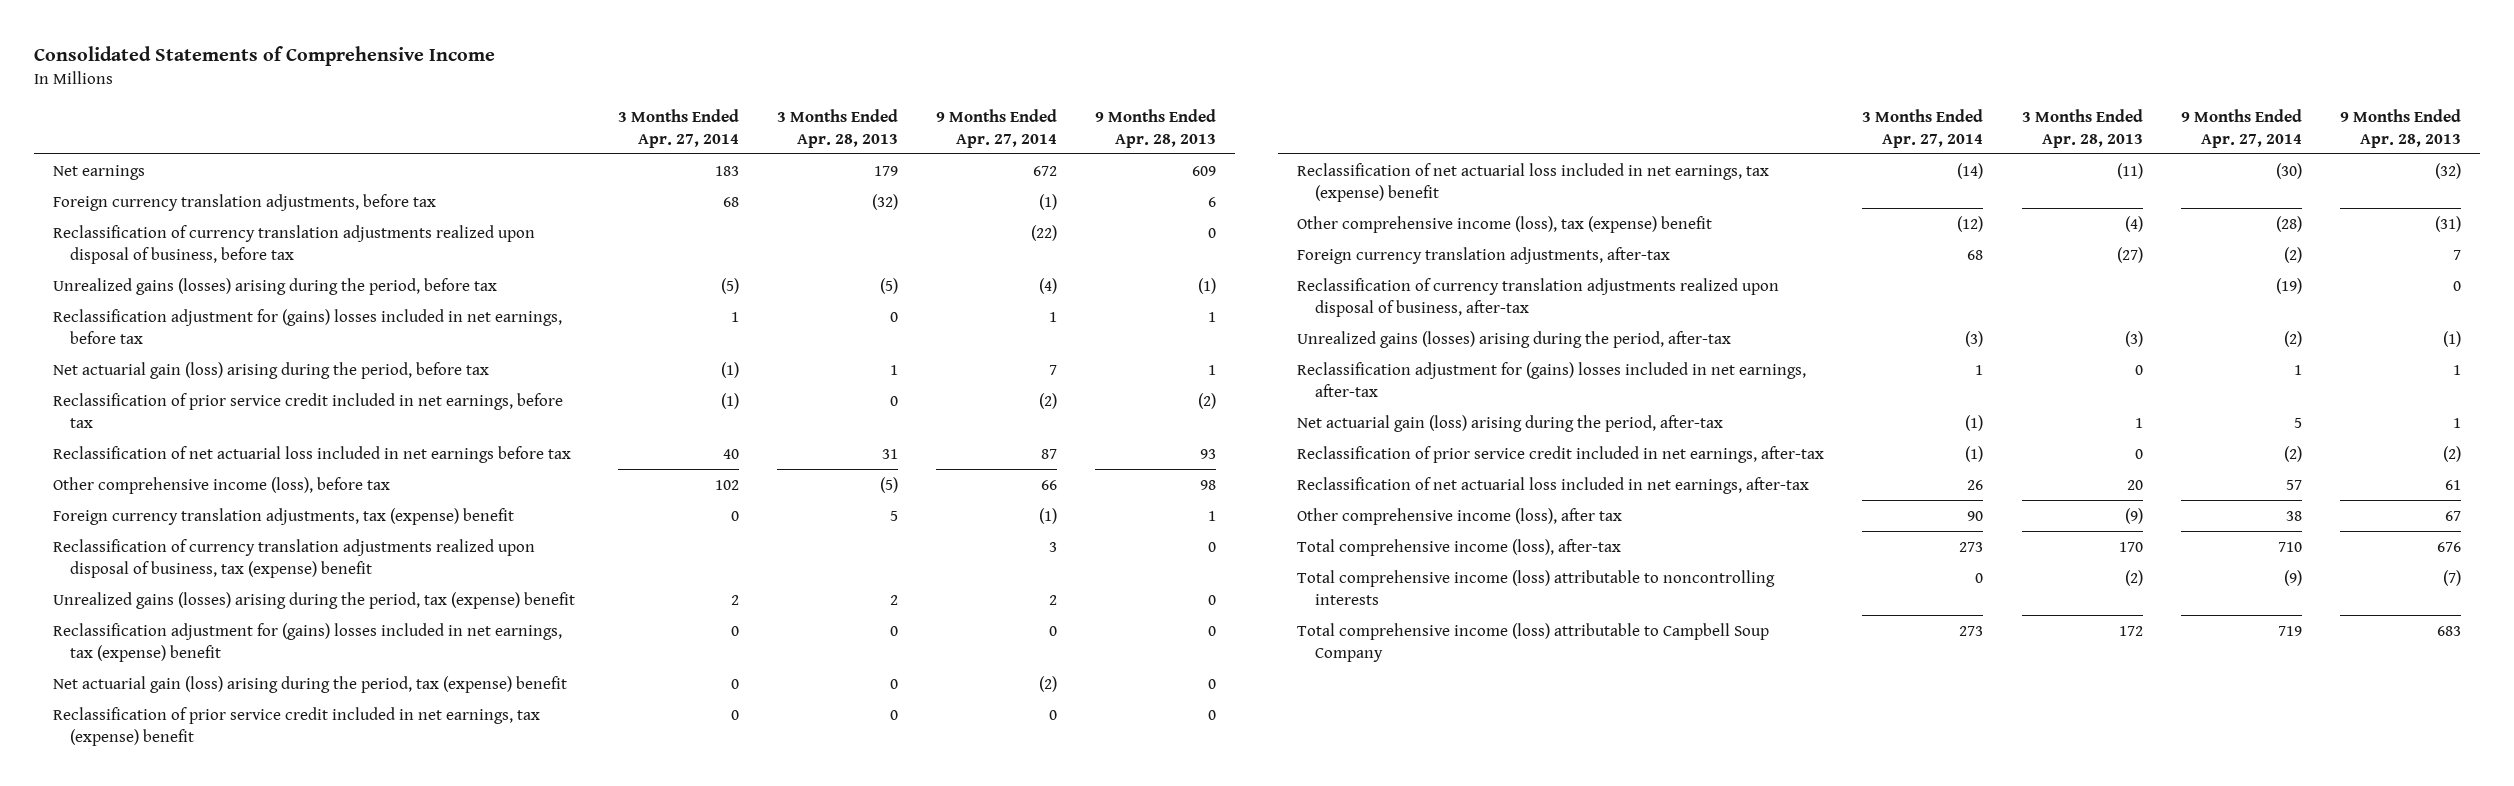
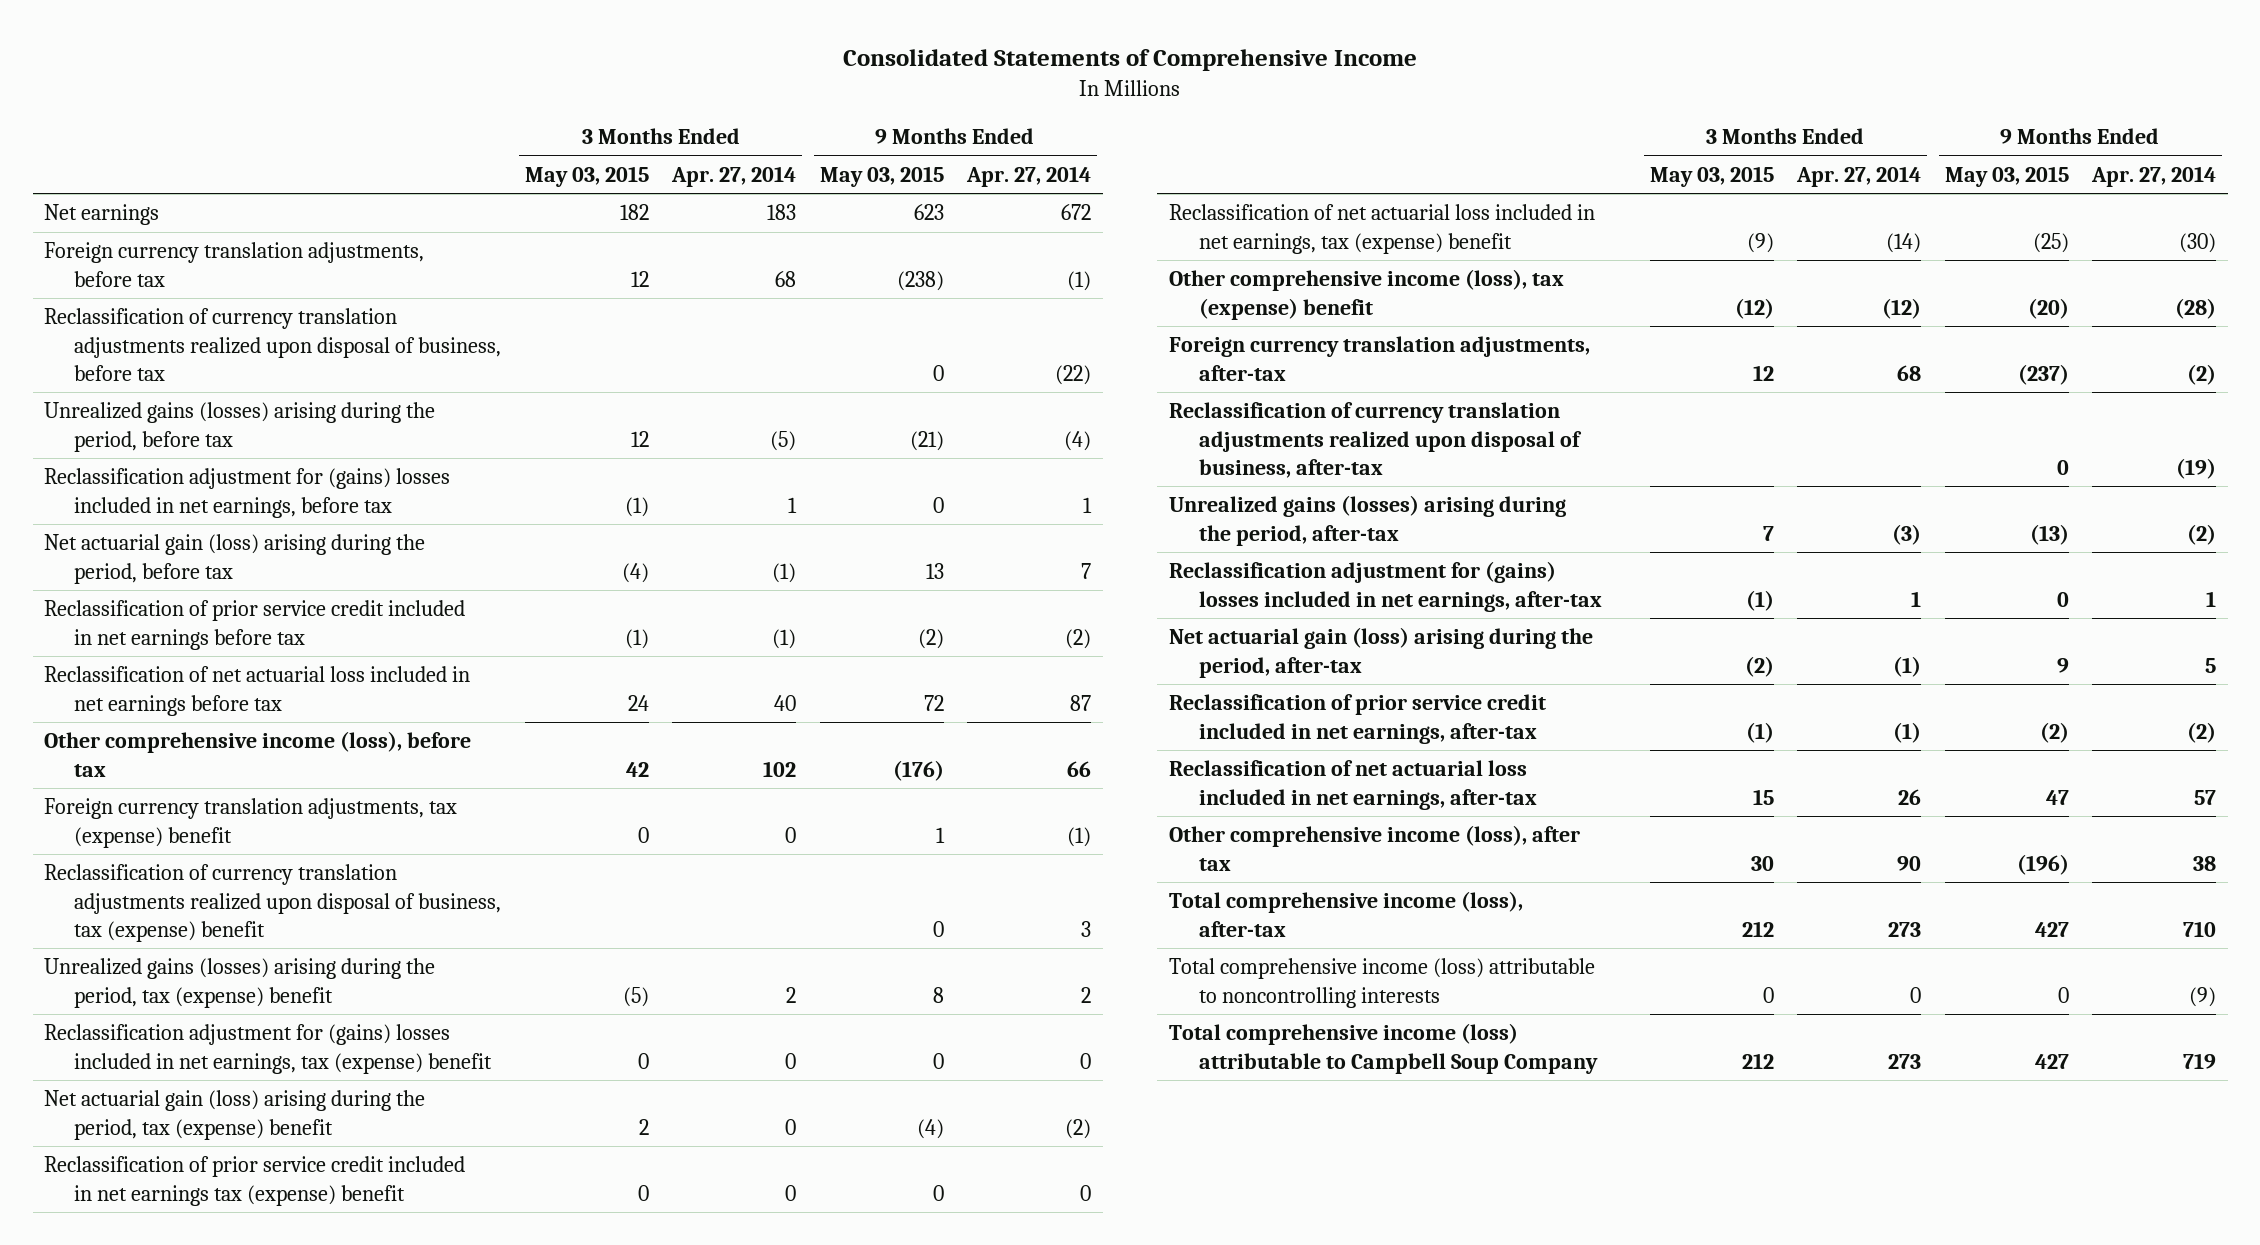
[777,108,899,148] 3 Months Ended Apr. 28, 2013 -> none
[1095,108,1217,148] 9 Months Ended Apr. 28, 2013 -> none
none -> [524,165,649,187] May 03, 2015
none -> [819,165,944,187] May 03, 2015
[52,392,563,428] Reclassification of prior service credit included in net earnings, before tax -> [44,600,466,650] Reclassification of prior service credit included in net earnings before tax
[52,706,540,746] Reclassification of prior service credit included in net earnings, tax (expense) benefit -> [44,1156,466,1206] Reclassification of prior service credit included in net earnings tax (expense) benefit

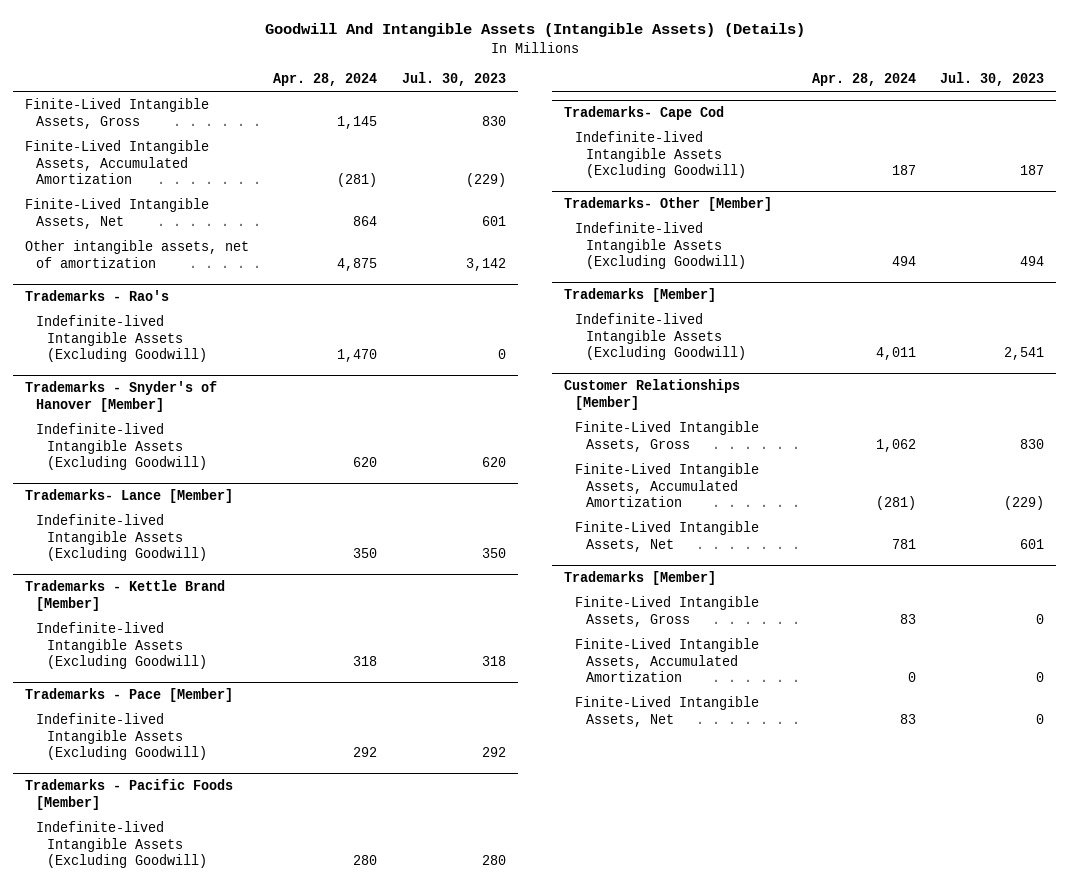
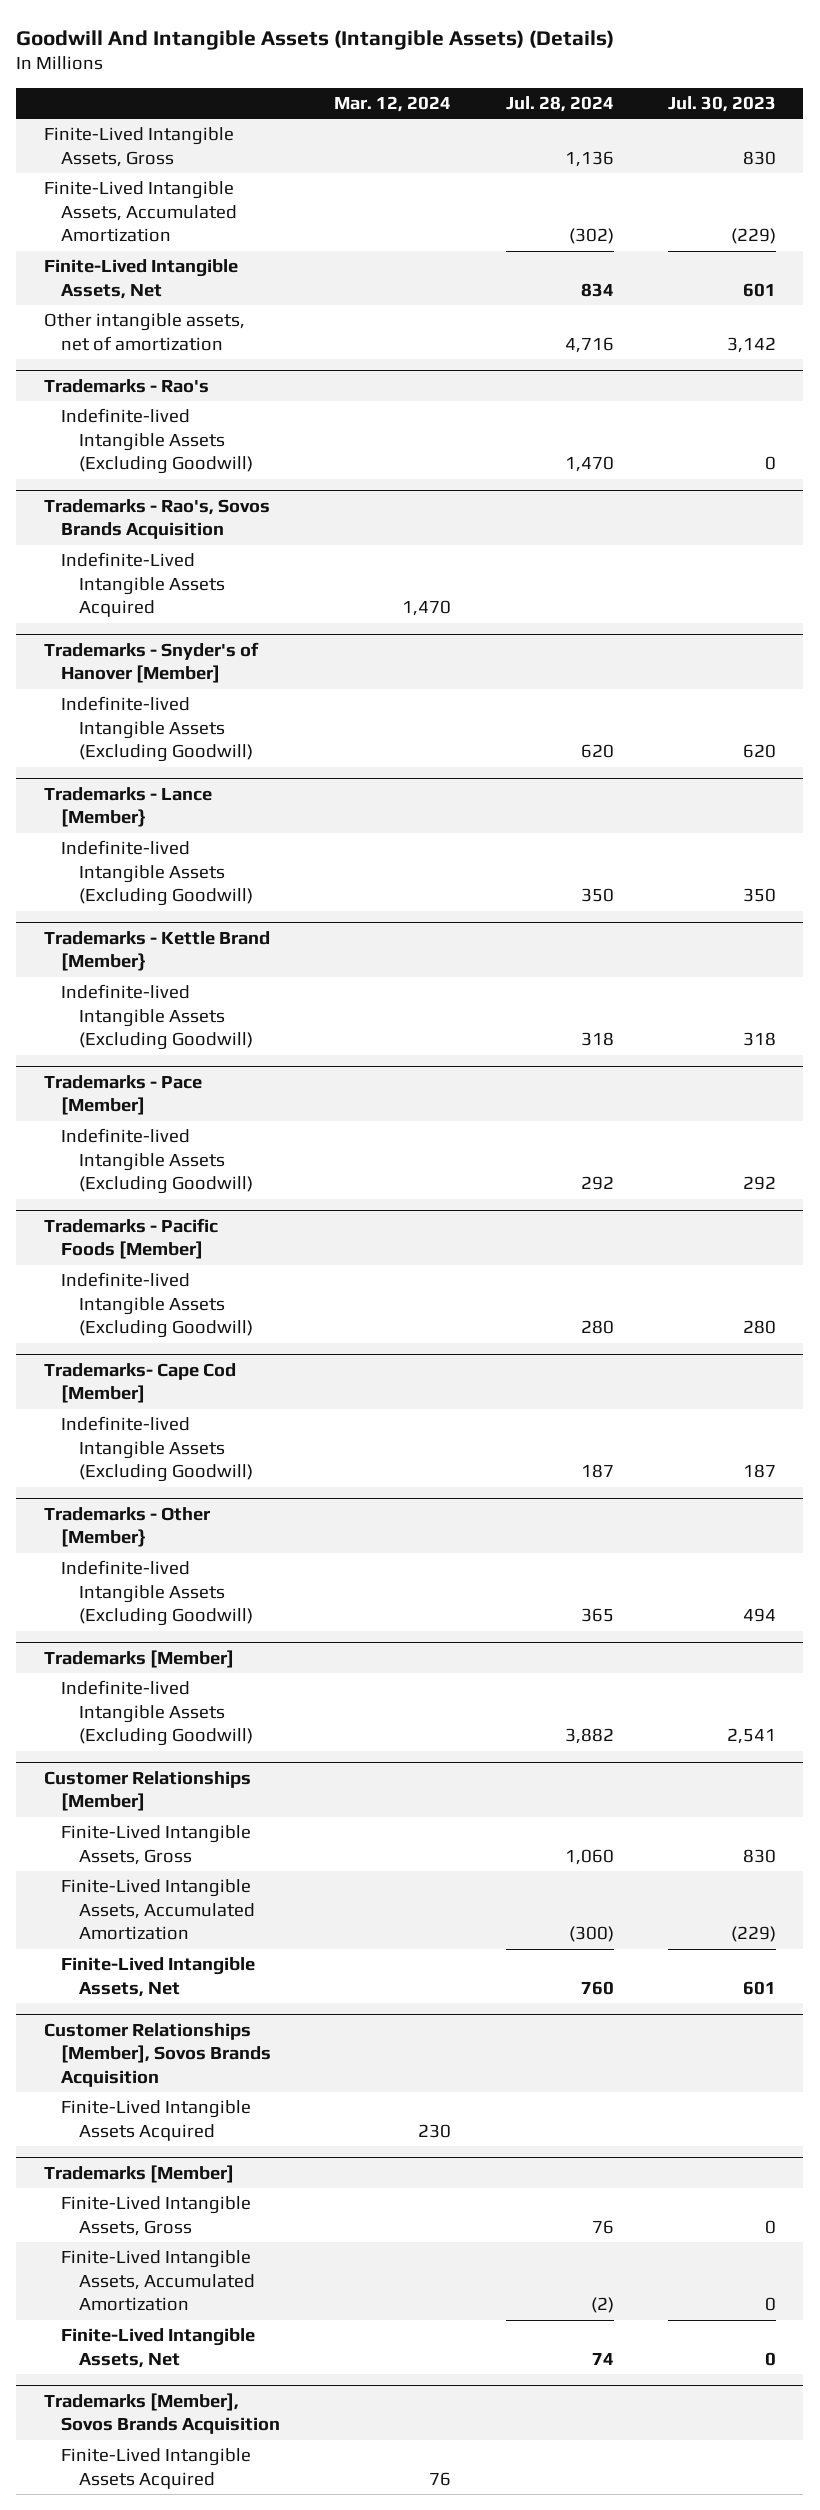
[273,73,378,87] Apr. 28, 2024 -> none
none -> [334,95,452,112] Mar. 12, 2024
none -> [505,95,614,112] Jul. 28, 2024
none -> [43,499,270,540] Trademarks - Rao's, Sovos Brands Acquisition
none -> [61,552,225,618] Indefinite-Lived Intangible Assets Acquired
[25,489,234,504] Trademarks- Lance [Member] -> [43,787,212,828] Trademarks - Lance [Member}
[25,580,226,612] Trademarks - Kettle Brand [Member] -> [43,931,270,972] Trademarks - Kettle Brand [Member}
[563,106,724,121] Trademarks- Cape Cod -> [43,1363,236,1404] Trademarks- Cape Cod [Member]
[563,197,772,212] Trademarks- Other [Member] -> [43,1507,211,1548] Trademarks - Other [Member}
none -> [43,2023,272,2087] Customer Relationships [Member], Sovos Brands Acquisition
none -> [61,2100,252,2141] Finite-Lived Intangible Assets Acquired
none -> [43,2393,281,2435] Trademarks [Member], Sovos Brands Acquisition
none -> [61,2448,252,2489] Finite-Lived Intangible Assets Acquired

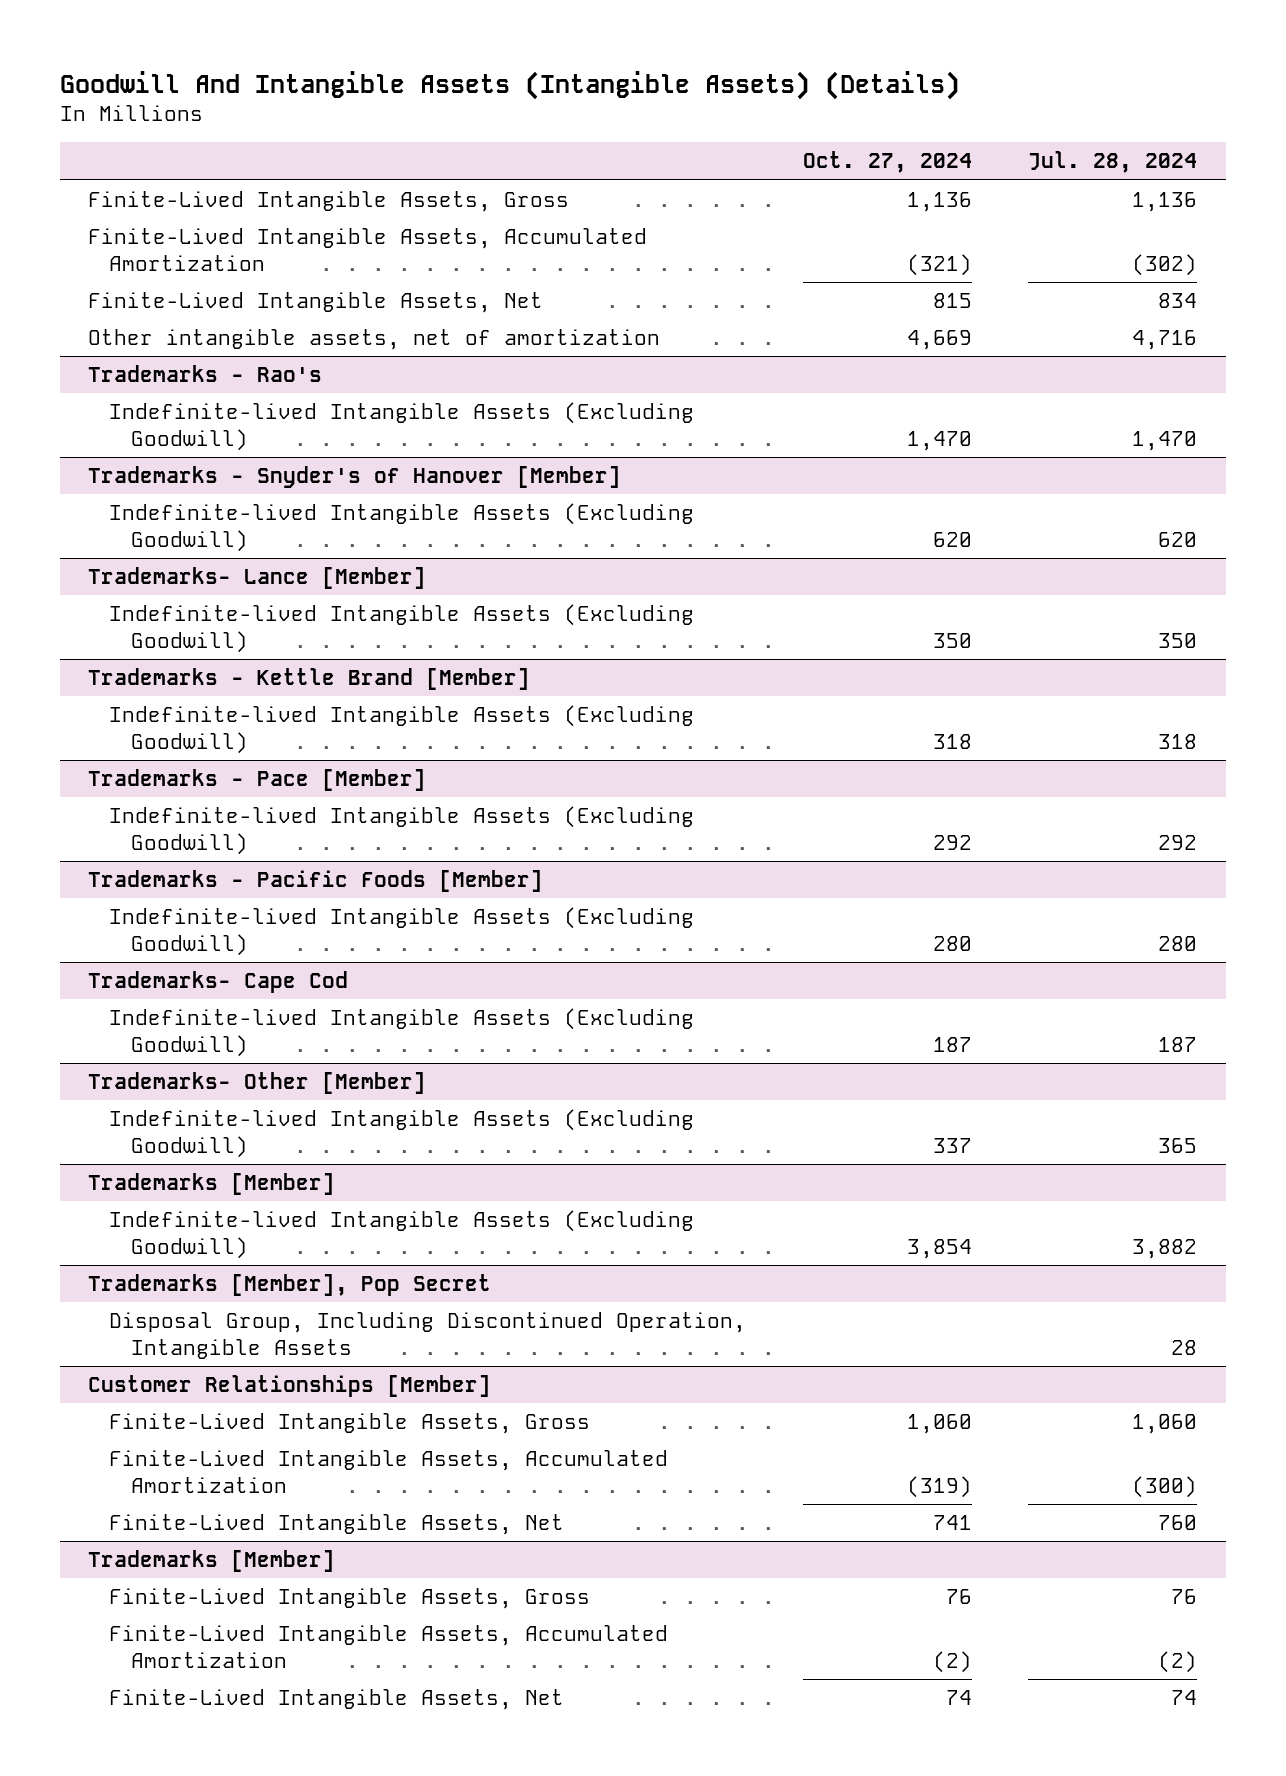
[334,95,452,112] Mar. 12, 2024 -> none
[668,95,777,112] Jul. 30, 2023 -> none
none -> [802,151,972,174] Oct. 27, 2024
[43,499,270,540] Trademarks - Rao's, Sovos Brands Acquisition -> none
[61,552,225,618] Indefinite-Lived Intangible Assets Acquired -> none
[43,787,212,828] Trademarks - Lance [Member} -> [88,566,427,589] Trademarks- Lance [Member]
[43,931,270,972] Trademarks - Kettle Brand [Member} -> [88,667,531,690] Trademarks - Kettle Brand [Member]
[43,1363,236,1404] Trademarks- Cape Cod [Member] -> [88,970,349,993] Trademarks- Cape Cod
[43,1507,211,1548] Trademarks - Other [Member} -> [88,1071,427,1094] Trademarks- Other [Member]
none -> [88,1273,492,1296] Trademarks [Member], Pop Secret
none -> [109,1311,747,1359] Disposal Group, Including Discontinued Operation, Intangible Assets
[43,2023,272,2087] Customer Relationships [Member], Sovos Brands Acquisition -> none
[61,2100,252,2141] Finite-Lived Intangible Assets Acquired -> none
[43,2393,281,2435] Trademarks [Member], Sovos Brands Acquisition -> none
[61,2448,252,2489] Finite-Lived Intangible Assets Acquired -> none

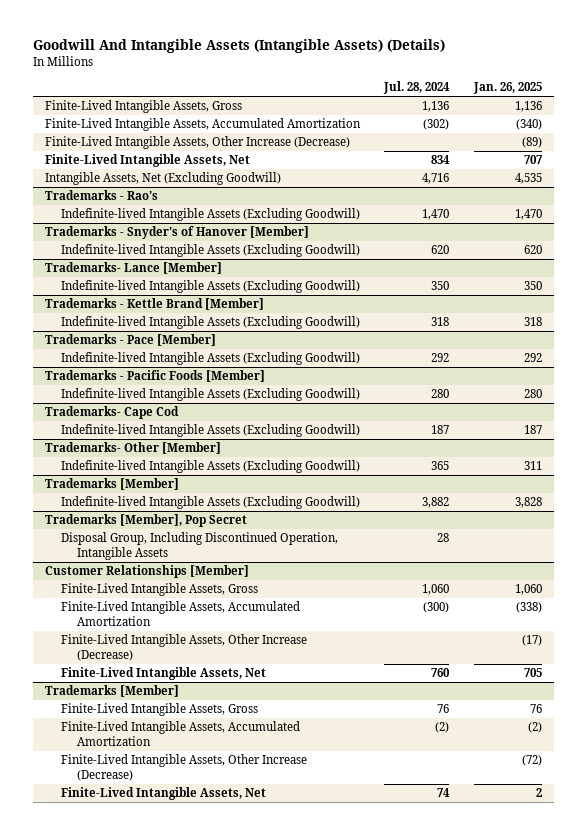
[802,151,972,174] Oct. 27, 2024 -> none
none -> [472,82,542,95] Jan. 26, 2025
none -> [44,136,350,150] Finite-Lived Intangible Assets, Other Increase (Decrease)
[88,328,661,350] Other intangible assets, net of amortization -> [44,172,281,186] Intangible Assets, Net (Excluding Goodwill)
none -> [60,634,307,662] Finite-Lived Intangible Assets, Other Increase (Decrease)
none -> [60,754,307,782] Finite-Lived Intangible Assets, Other Increase (Decrease)

